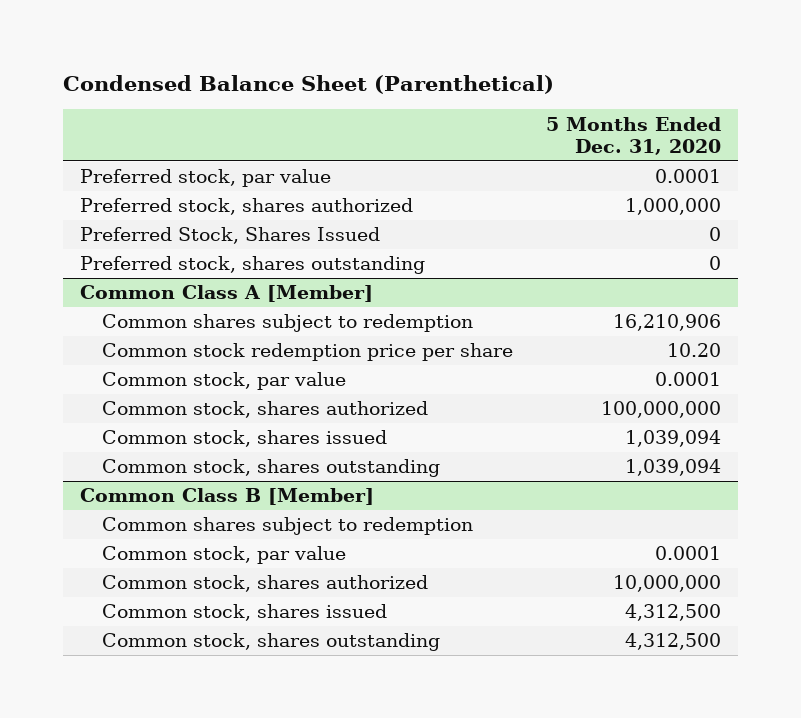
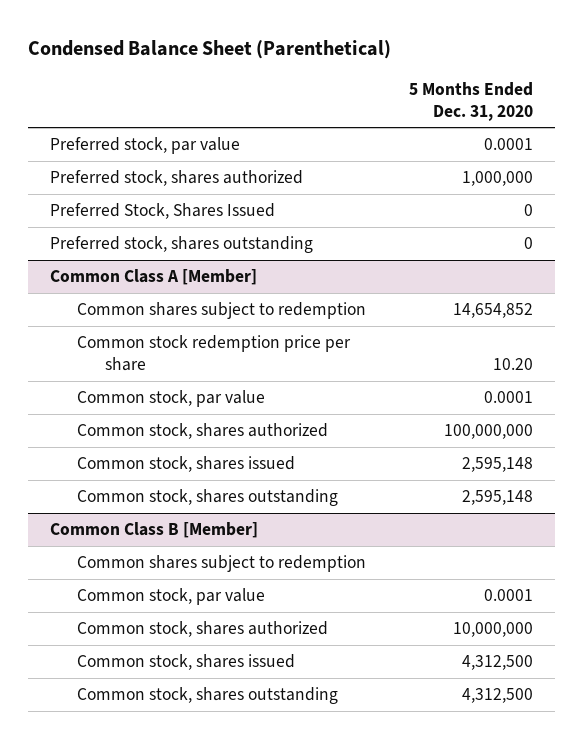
[613,314,722,332] 16,210,906 -> [453,302,534,318] 14,654,852
[625,430,722,448] 1,039,094 -> [462,456,534,472] 2,595,148
[625,459,722,477] 1,039,094 -> [462,489,534,505] 2,595,148

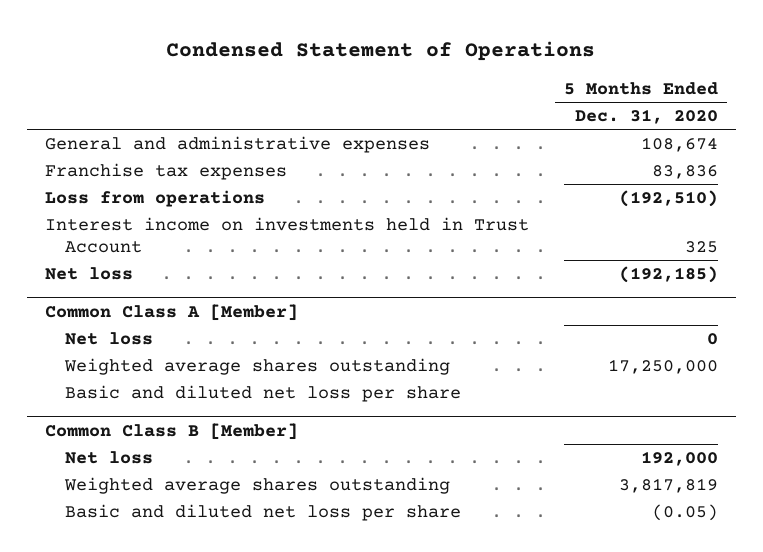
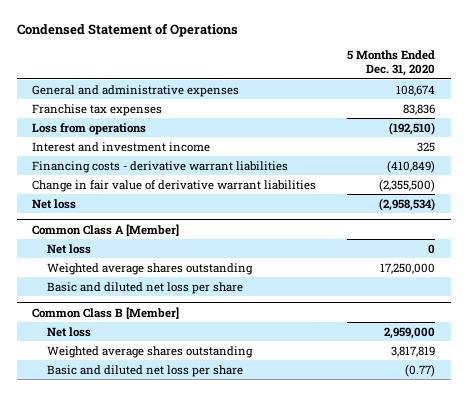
[44,216,529,253] Interest income on investments held in Trust Account -> [32,141,211,152] Interest and investment income
none -> [32,160,289,173] Financing costs - derivative warrant liabilities
none -> [32,179,317,192] Change in fair value of derivative warrant liabilities
[619,265,719,283] (192,185) -> [379,197,436,211] (2,958,534)
[641,450,719,466] 192,000 -> [384,326,436,339] 2,959,000
[652,503,719,521] (0.05) -> [405,363,436,377] (0.77)

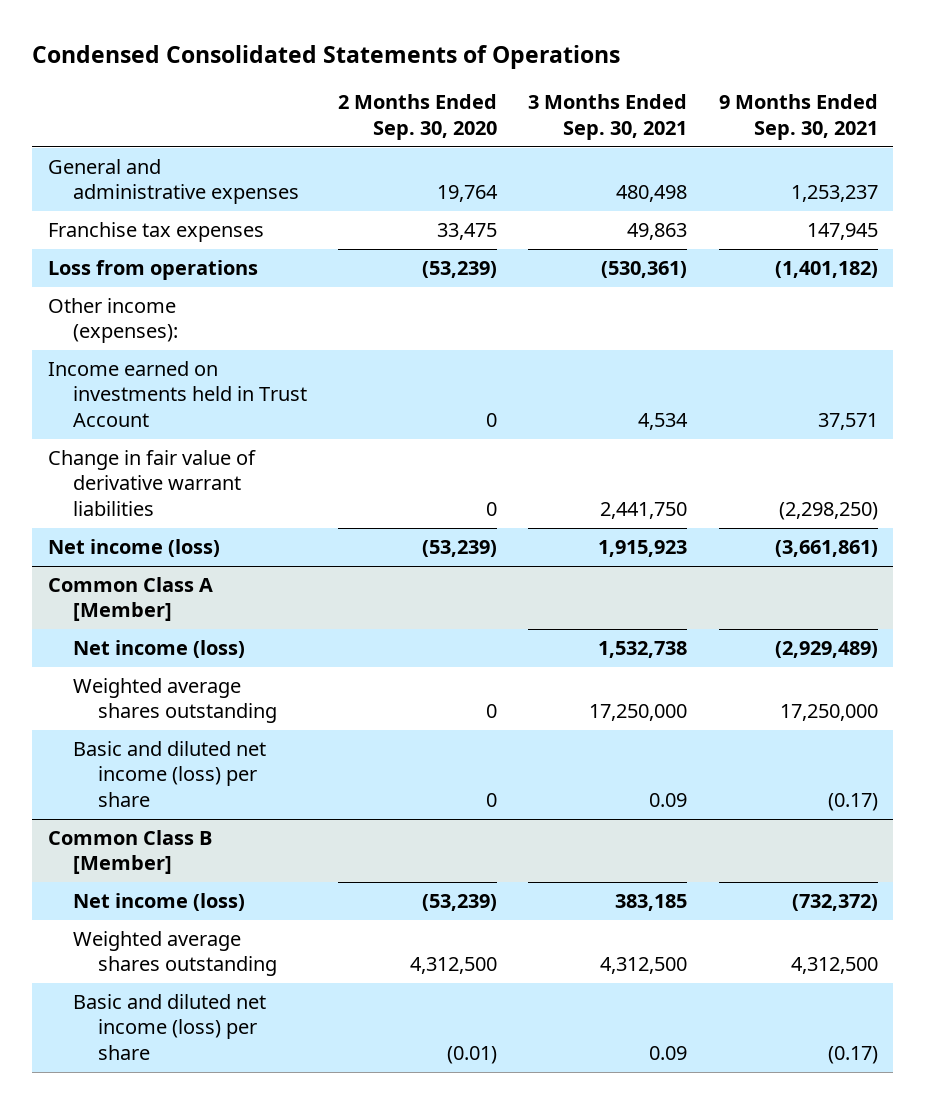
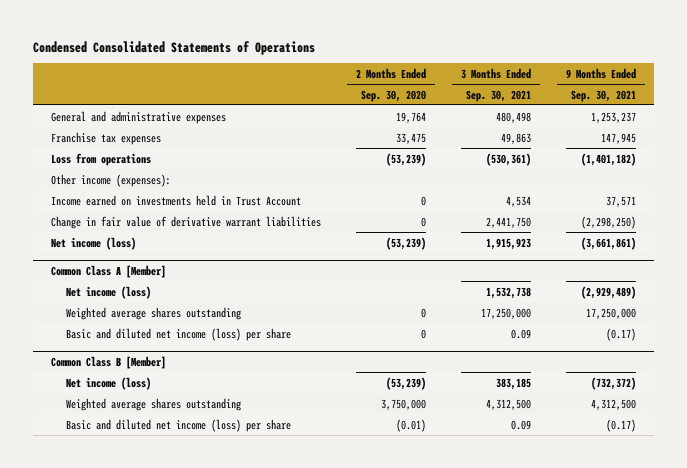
[410,957,498,975] 4,312,500 -> [380,398,426,410] 3,750,000

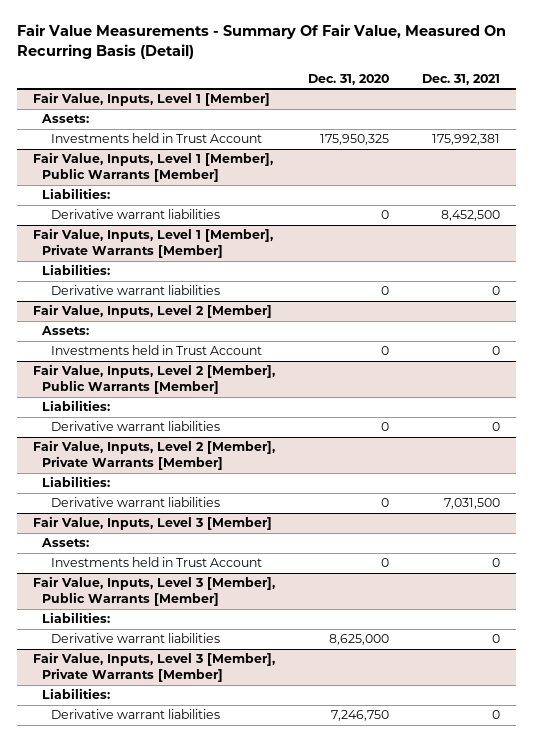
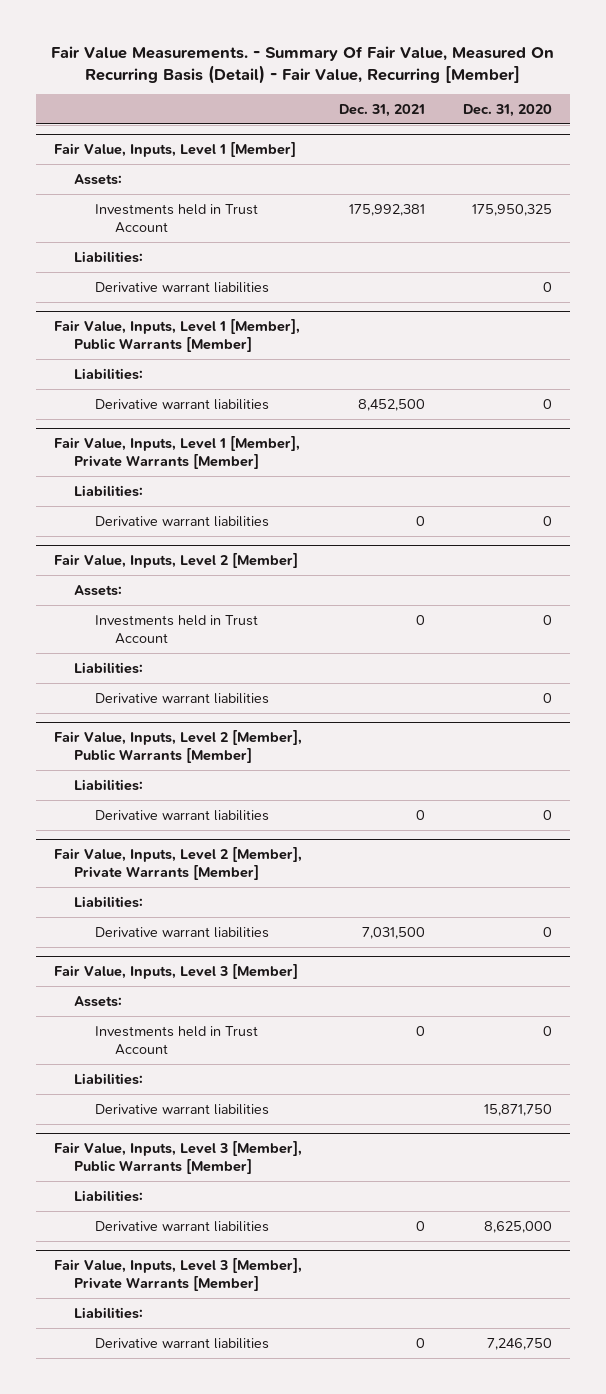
[16,24,506,59] Fair Value Measurements - Summary Of Fair Value, Measured On Recurring Basis (Detail) -> [50,45,554,85] Fair Value Measurements. - Summary Of Fair Value, Measured On Recurring Basis (Detail) - Fair Value, Recurring [Member]
none -> [74,250,144,263] Liabilities:
none -> [94,281,269,293] Derivative warrant liabilities
none -> [74,661,144,674] Liabilities:
none -> [94,692,269,704] Derivative warrant liabilities
none -> [74,1072,144,1085] Liabilities:
none -> [94,1103,269,1115] Derivative warrant liabilities

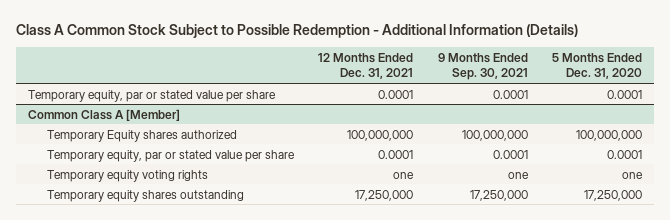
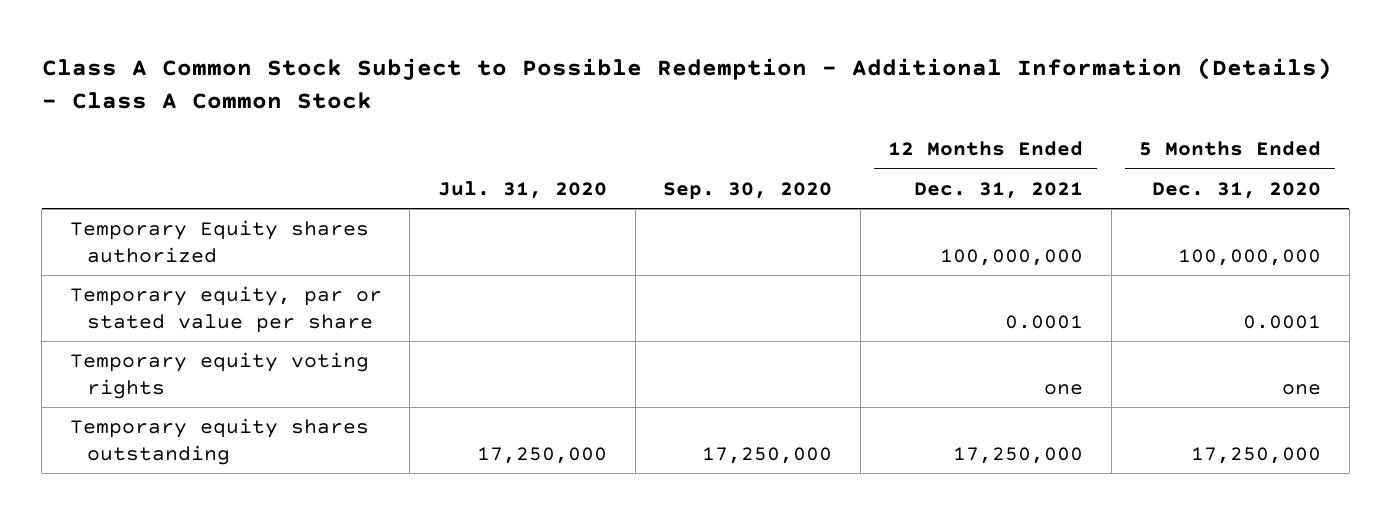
[16,23,579,38] Class A Common Stock Subject to Possible Redemption - Additional Information (Details) -> [41,57,1332,110] Class A Common Stock Subject to Possible Redemption - Additional Information (Details) - Class A Common Stock
[437,52,528,81] 9 Months Ended Sep. 30, 2021 -> none
none -> [438,180,608,199] Jul. 31, 2020
none -> [663,181,833,200] Sep. 30, 2020
[28,89,277,102] Temporary equity, par or stated value per share -> none
[28,108,181,121] Common Class A [Member] -> none

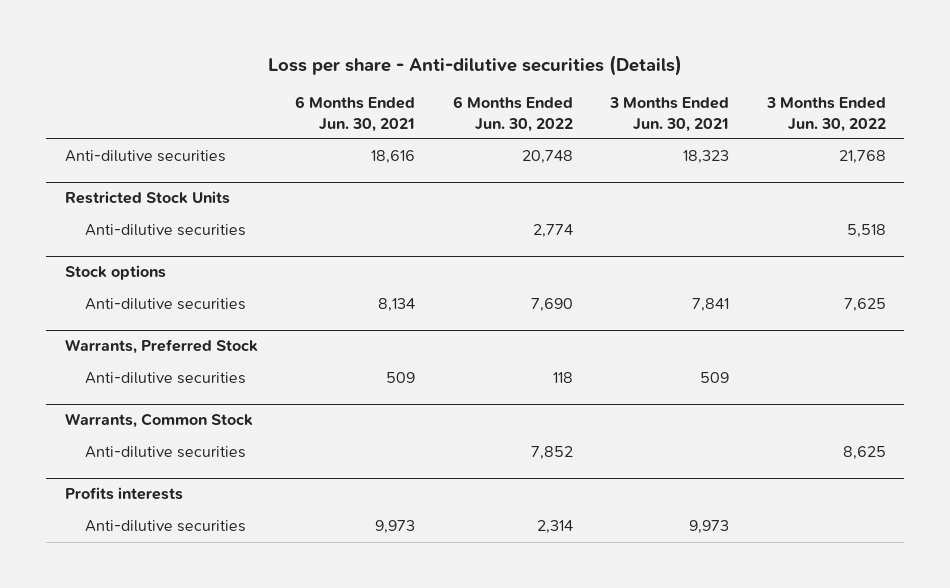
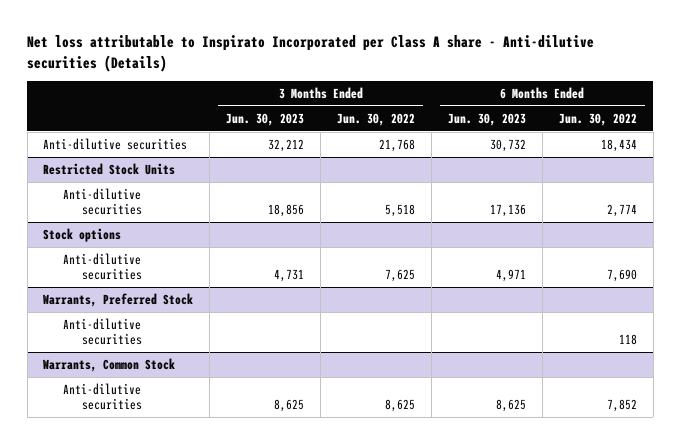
[268,54,683,76] Loss per share - Anti-dilutive securities (Details) -> [27,35,595,72] Net loss attributable to Inspirato Incorporated per Class A share - Anti-dilutive securities (Details)
[295,96,416,132] 6 Months Ended Jun. 30, 2021 -> none
[609,97,730,132] 3 Months Ended Jun. 30, 2021 -> none
none -> [226,112,305,126] Jun. 30, 2023
none -> [447,112,526,126] Jun. 30, 2023
[521,150,573,165] 20,748 -> [600,139,637,153] 18,434
[64,487,183,501] Profits interests -> none
[85,520,247,533] Anti-dilutive securities -> none

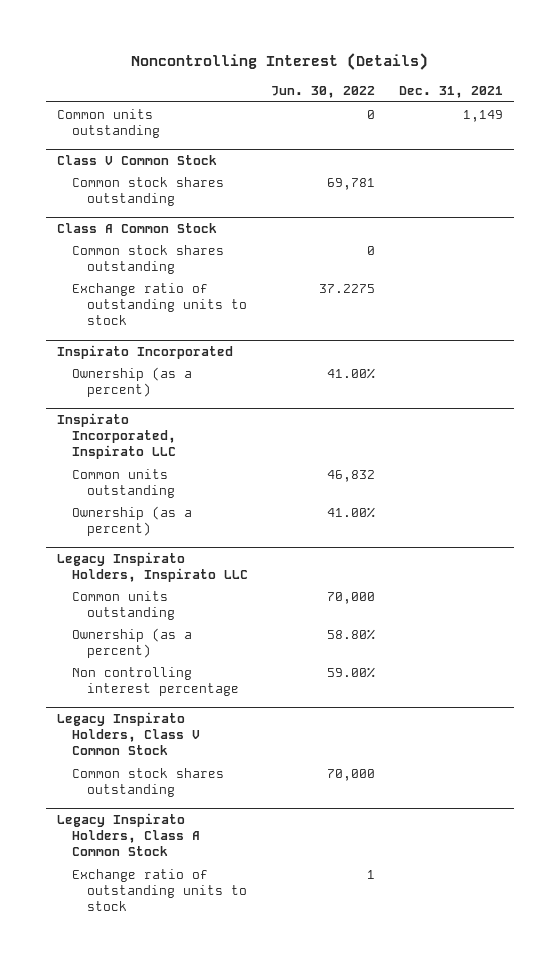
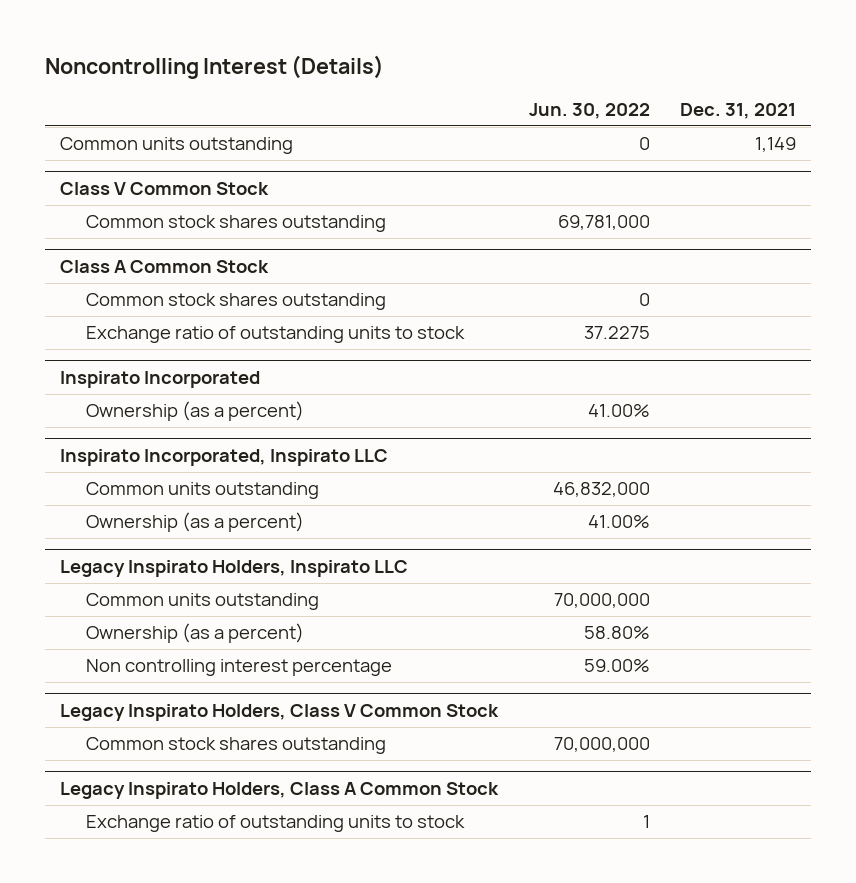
[327,177,376,190] 69,781 -> [557,215,650,231] 69,781,000
[327,469,376,482] 46,832 -> [552,482,650,498] 46,832,000
[327,591,376,604] 70,000 -> [553,593,650,609] 70,000,000
[327,768,376,781] 70,000 -> [553,737,650,753] 70,000,000

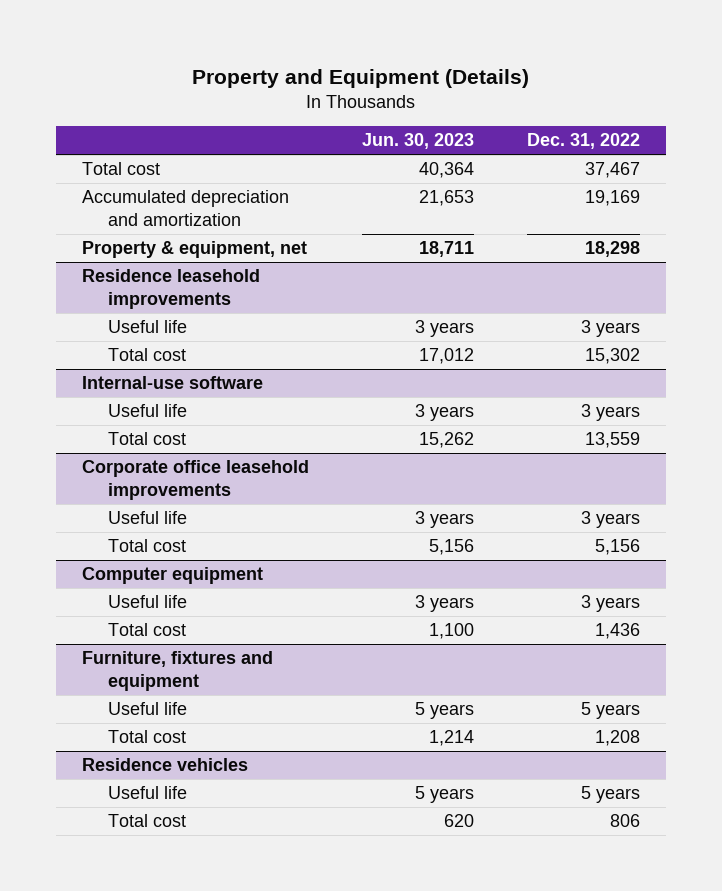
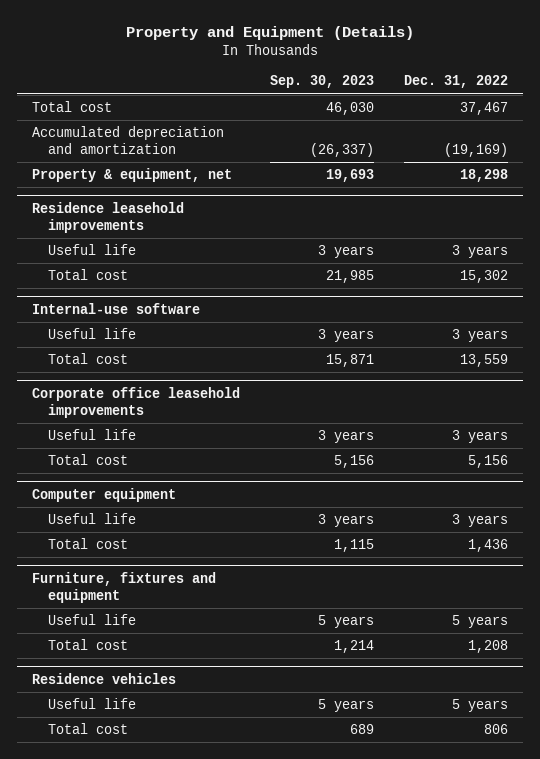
[361,133,474,150] Jun. 30, 2023 -> none
none -> [269,75,374,89] Sep. 30, 2023
[584,190,640,207] 19,169 -> [443,143,508,158] (19,169)

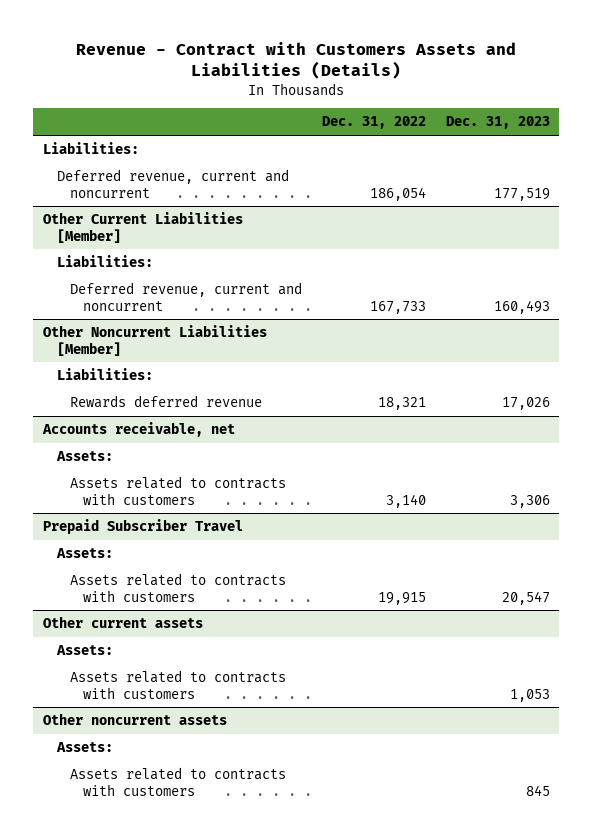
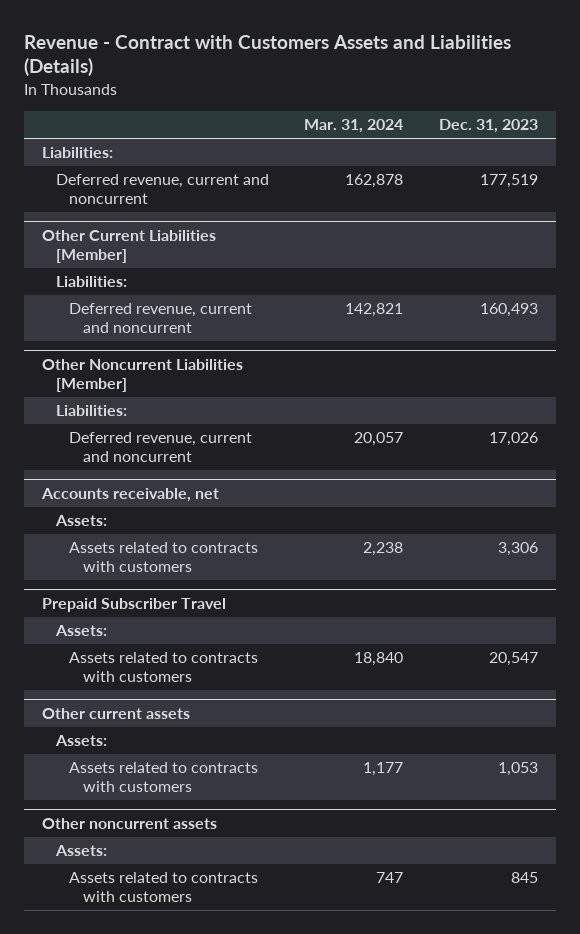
[321,116,426,130] Dec. 31, 2022 -> none
none -> [304,119,404,134] Mar. 31, 2024
[69,395,262,409] Rewards deferred revenue -> [69,432,253,463] Deferred revenue, current and noncurrent

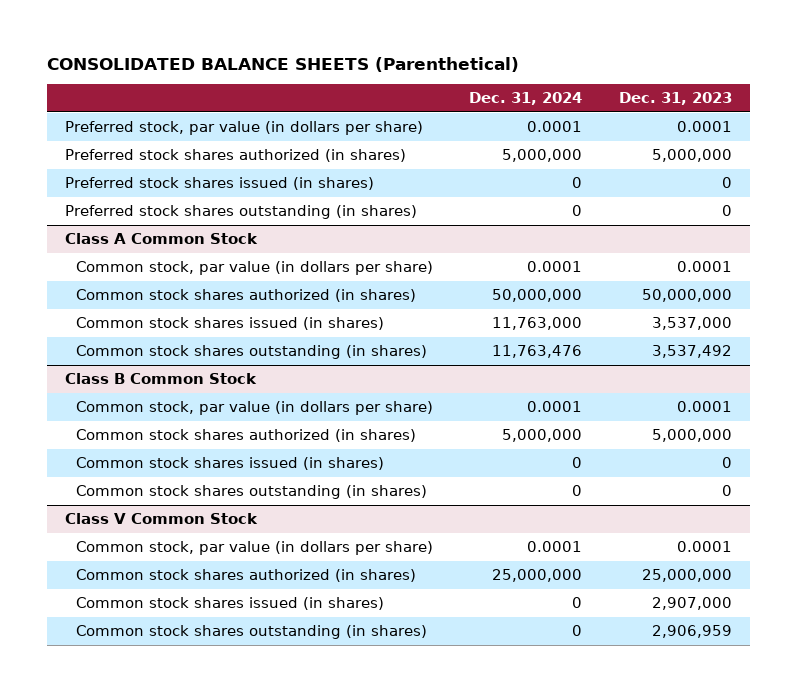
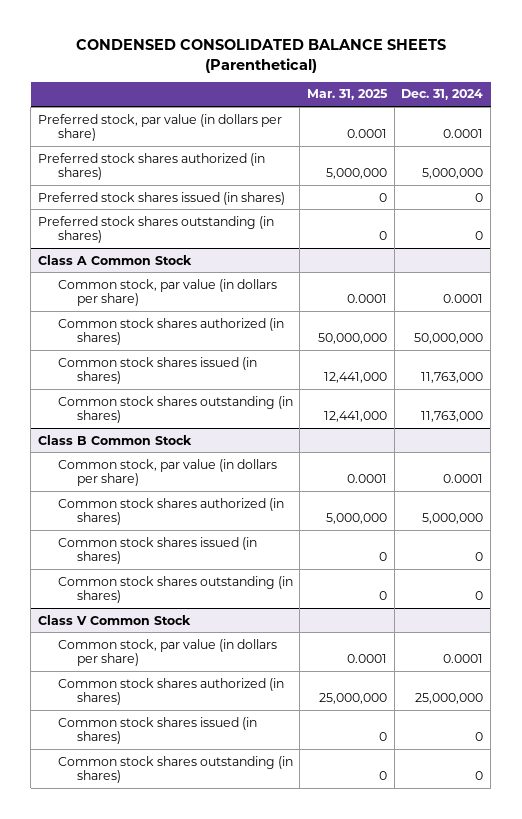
[46,56,519,72] CONSOLIDATED BALANCE SHEETS (Parenthetical) -> [75,39,446,73] CONDENSED CONSOLIDATED BALANCE SHEETS (Parenthetical)
[618,92,732,106] Dec. 31, 2023 -> none
none -> [307,89,389,101] Mar. 31, 2025
[492,345,583,359] 11,763,476 -> [421,411,484,423] 11,763,000

